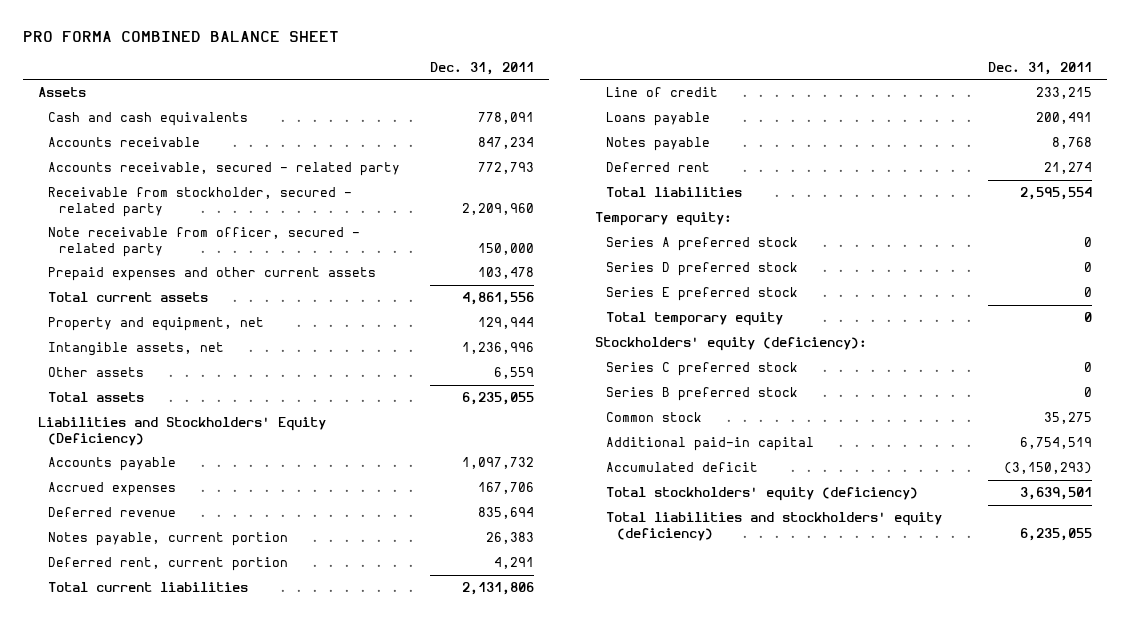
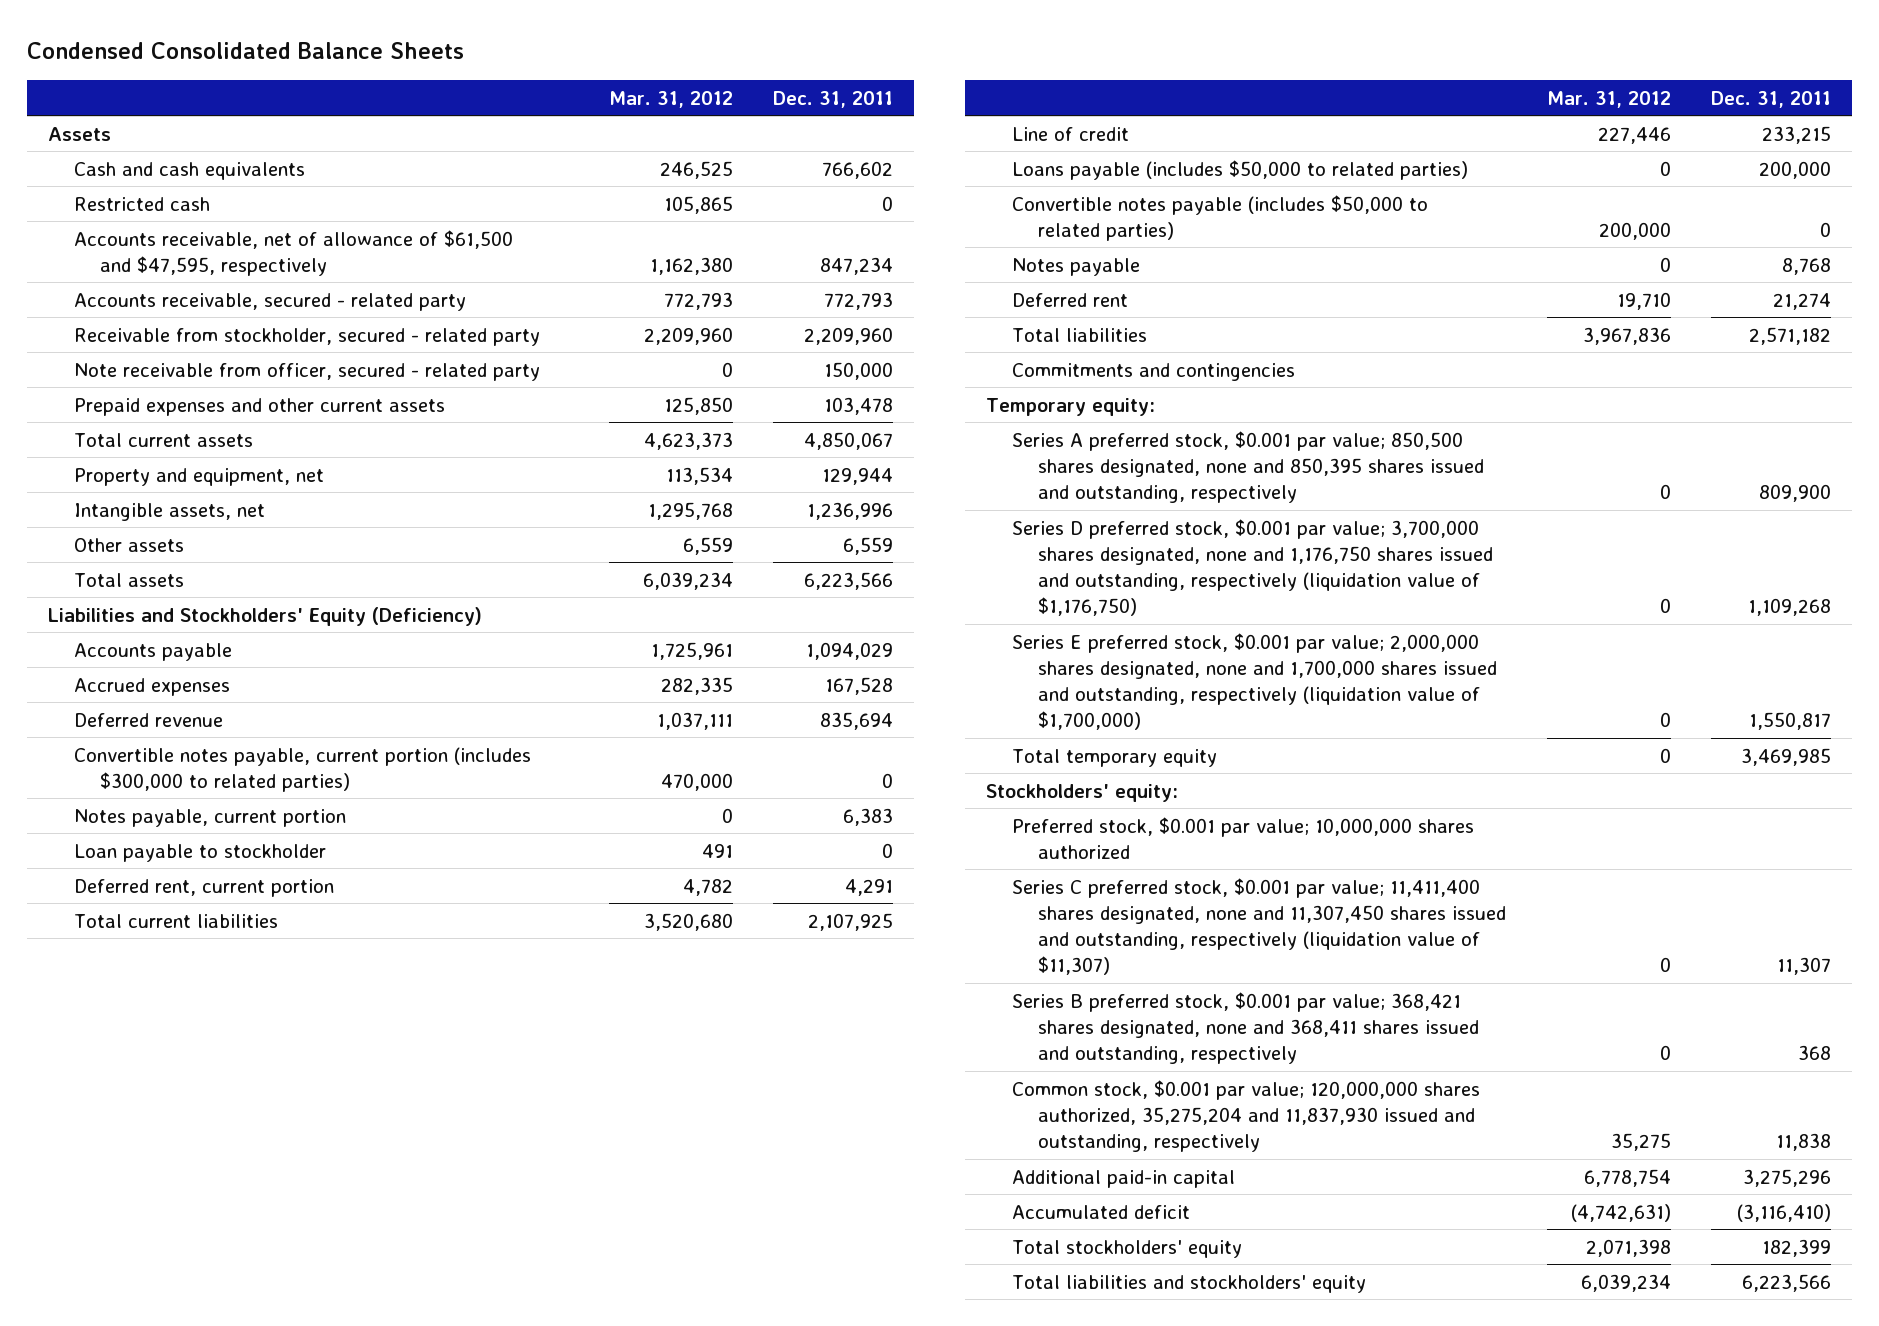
[22,31,339,43] PRO FORMA COMBINED BALANCE SHEET -> [27,42,465,60] Condensed Consolidated Balance Sheets
none -> [608,90,733,108] Mar. 31, 2012
[478,112,535,125] 778,091 -> [822,160,894,179] 766,602
none -> [73,196,210,211] Restricted cash
[48,137,201,148] Accounts receivable -> [73,229,513,276] Accounts receivable, net of allowance of $61,500 and $47,595, respectively
[462,292,535,306] 4,861,556 -> [804,431,894,450] 4,850,067
[462,392,535,406] 6,235,055 -> [804,571,894,590] 6,223,566
[462,457,535,470] 1,097,732 -> [806,641,894,660] 1,094,029
[478,482,535,495] 167,706 -> [825,676,894,695] 167,528
none -> [73,746,531,792] Convertible notes payable, current portion (includes $300,000 to related parties)
[486,532,535,545] 26,383 -> [843,807,894,826] 6,383
none -> [73,843,326,862] Loan payable to stockholder
[462,582,535,596] 2,131,806 -> [808,912,894,931] 2,107,925
[605,112,710,127] Loans payable -> [1011,159,1468,180] Loans payable (includes $50,000 to related parties)
[1035,112,1092,125] 200,491 -> [1759,160,1832,179] 200,000
none -> [1011,194,1428,241] Convertible notes payable (includes $50,000 to related parties)
[1019,187,1092,201] 2,595,554 -> [1749,326,1832,345] 2,571,182
none -> [1011,362,1295,381] Commitments and contingencies
[605,262,798,277] Series D preferred stock -> none
[605,287,798,302] Series E preferred stock -> none
[605,362,798,377] Series C preferred stock -> none
[605,412,702,423] Common stock -> none
[605,237,798,252] Series A preferred stock -> [1011,430,1485,504] Series A preferred stock, $0.001 par value; 850,500 shares designated, none and 850,395 shares issued and outstanding, respectively
[1083,237,1092,248] 0 -> [1759,484,1832,503] 809,900
none -> [1011,518,1494,617] Series D preferred stock, $0.001 par value; 3,700,000 shares designated, none and 1,176,750 shares issued and outstanding, respectively (liquidation value of $1,176,750)
none -> [1011,632,1498,731] Series E preferred stock, $0.001 par value; 2,000,000 shares designated, none and 1,700,000 shares issued and outstanding, respectively (liquidation value of $1,700,000)
[1083,312,1092,323] 0 -> [1741,747,1832,766] 3,469,985
[595,337,868,352] Stockholders' equity (deficiency): -> [985,783,1178,802] Stockholders' equity:
none -> [1011,816,1474,859] Preferred stock, $0.001 par value; 10,000,000 shares authorized
none -> [1011,877,1507,976] Series C preferred stock, $0.001 par value; 11,411,400 shares designated, none and 11,307,450 shares issued and outstanding, respectively (liquidation value of $11,307)
[605,387,798,402] Series B preferred stock -> [1011,991,1480,1065] Series B preferred stock, $0.001 par value; 368,421 shares designated, none and 368,411 shares issued and outstanding, respectively
[1083,387,1092,398] 0 -> [1798,1045,1832,1061] 368
none -> [1011,1079,1480,1153] Common stock, $0.001 par value; 120,000,000 shares authorized, 35,275,204 and 11,837,930 issued and outstanding, respectively
[1019,437,1092,450] 6,754,519 -> [1743,1168,1832,1187] 3,275,296
[1003,462,1092,475] (3,150,293) -> [1737,1203,1832,1222] (3,116,410)
[605,487,918,502] Total stockholders' equity (deficiency) -> [1011,1239,1242,1258] Total stockholders' equity
[1019,487,1092,501] 3,639,501 -> [1762,1238,1832,1257] 182,399
[605,512,942,541] Total liabilities and stockholders' equity (deficiency) -> [1011,1274,1366,1293] Total liabilities and stockholders' equity
[1019,527,1092,541] 6,235,055 -> [1742,1273,1832,1292] 6,223,566

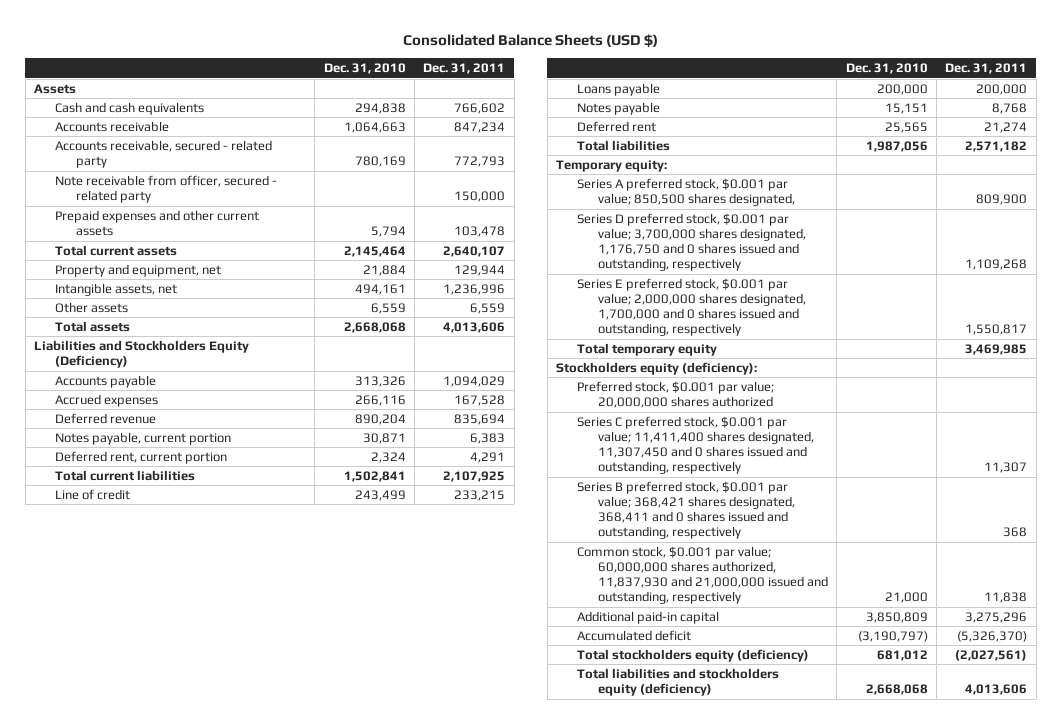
[27,42,465,60] Condensed Consolidated Balance Sheets -> [402,34,658,49] Consolidated Balance Sheets (USD $)
[608,90,733,108] Mar. 31, 2012 -> none
none -> [323,63,406,75] Dec. 31, 2010
[73,196,210,211] Restricted cash -> none
[73,229,513,276] Accounts receivable, net of allowance of $61,500 and $47,595, respectively -> [54,120,169,132] Accounts receivable
[73,327,540,346] Receivable from stockholder, secured - related party -> none
[804,431,894,450] 4,850,067 -> [443,245,506,257] 2,640,107
[804,571,894,590] 6,223,566 -> [443,321,506,333] 4,013,606
[47,606,482,626] Liabilities and Stockholders' Equity (Deficiency) -> [33,339,249,369] Liabilities and Stockholders Equity (Deficiency)
[73,746,531,792] Convertible notes payable, current portion (includes $300,000 to related parties) -> none
[73,843,326,862] Loan payable to stockholder -> none
[1011,194,1428,241] Convertible notes payable (includes $50,000 to related parties) -> none
[1011,159,1468,180] Loans payable (includes $50,000 to related parties) -> [576,82,660,96] Loans payable
[1011,362,1295,381] Commitments and contingencies -> none
[1011,430,1485,504] Series A preferred stock, $0.001 par value; 850,500 shares designated, none and 850,395 shares issued and outstanding, respectively -> [576,177,795,207] Series A preferred stock, $0.001 par value; 850,500 shares designated,
[1011,518,1494,617] Series D preferred stock, $0.001 par value; 3,700,000 shares designated, none and 1,176,750 shares issued and outstanding, respectively (liquidation value of $1,176,750) -> [576,212,806,272] Series D preferred stock, $0.001 par value; 3,700,000 shares designated, 1,176,750 and 0 shares issued and outstanding, respectively
[1011,632,1498,731] Series E preferred stock, $0.001 par value; 2,000,000 shares designated, none and 1,700,000 shares issued and outstanding, respectively (liquidation value of $1,700,000) -> [576,277,806,337] Series E preferred stock, $0.001 par value; 2,000,000 shares designated, 1,700,000 and 0 shares issued and outstanding, respectively
[985,783,1178,802] Stockholders' equity: -> [555,361,757,375] Stockholders equity (deficiency):
[1011,816,1474,859] Preferred stock, $0.001 par value; 10,000,000 shares authorized -> [576,380,774,409] Preferred stock, $0.001 par value; 20,000,000 shares authorized
[1011,877,1507,976] Series C preferred stock, $0.001 par value; 11,411,400 shares designated, none and 11,307,450 shares issued and outstanding, respectively (liquidation value of $11,307) -> [576,415,814,475] Series C preferred stock, $0.001 par value; 11,411,400 shares designated, 11,307,450 and 0 shares issued and outstanding, respectively
[1011,991,1480,1065] Series B preferred stock, $0.001 par value; 368,421 shares designated, none and 368,411 shares issued and outstanding, respectively -> [576,480,795,540] Series B preferred stock, $0.001 par value; 368,421 shares designated, 368,411 and 0 shares issued and outstanding, respectively
[1011,1079,1480,1153] Common stock, $0.001 par value; 120,000,000 shares authorized, 35,275,204 and 11,837,930 issued and outstanding, respectively -> [576,545,828,605] Common stock, $0.001 par value; 60,000,000 shares authorized, 11,837,930 and 21,000,000 issued and outstanding, respectively
[1737,1203,1832,1222] (3,116,410) -> [957,630,1028,642] (5,326,370)
[1011,1239,1242,1258] Total stockholders' equity -> [576,648,809,662] Total stockholders equity (deficiency)
[1762,1238,1832,1257] 182,399 -> [955,649,1028,661] (2,027,561)
[1011,1274,1366,1293] Total liabilities and stockholders' equity -> [576,667,779,697] Total liabilities and stockholders equity (deficiency)
[1742,1273,1832,1292] 6,223,566 -> [965,684,1028,696] 4,013,606

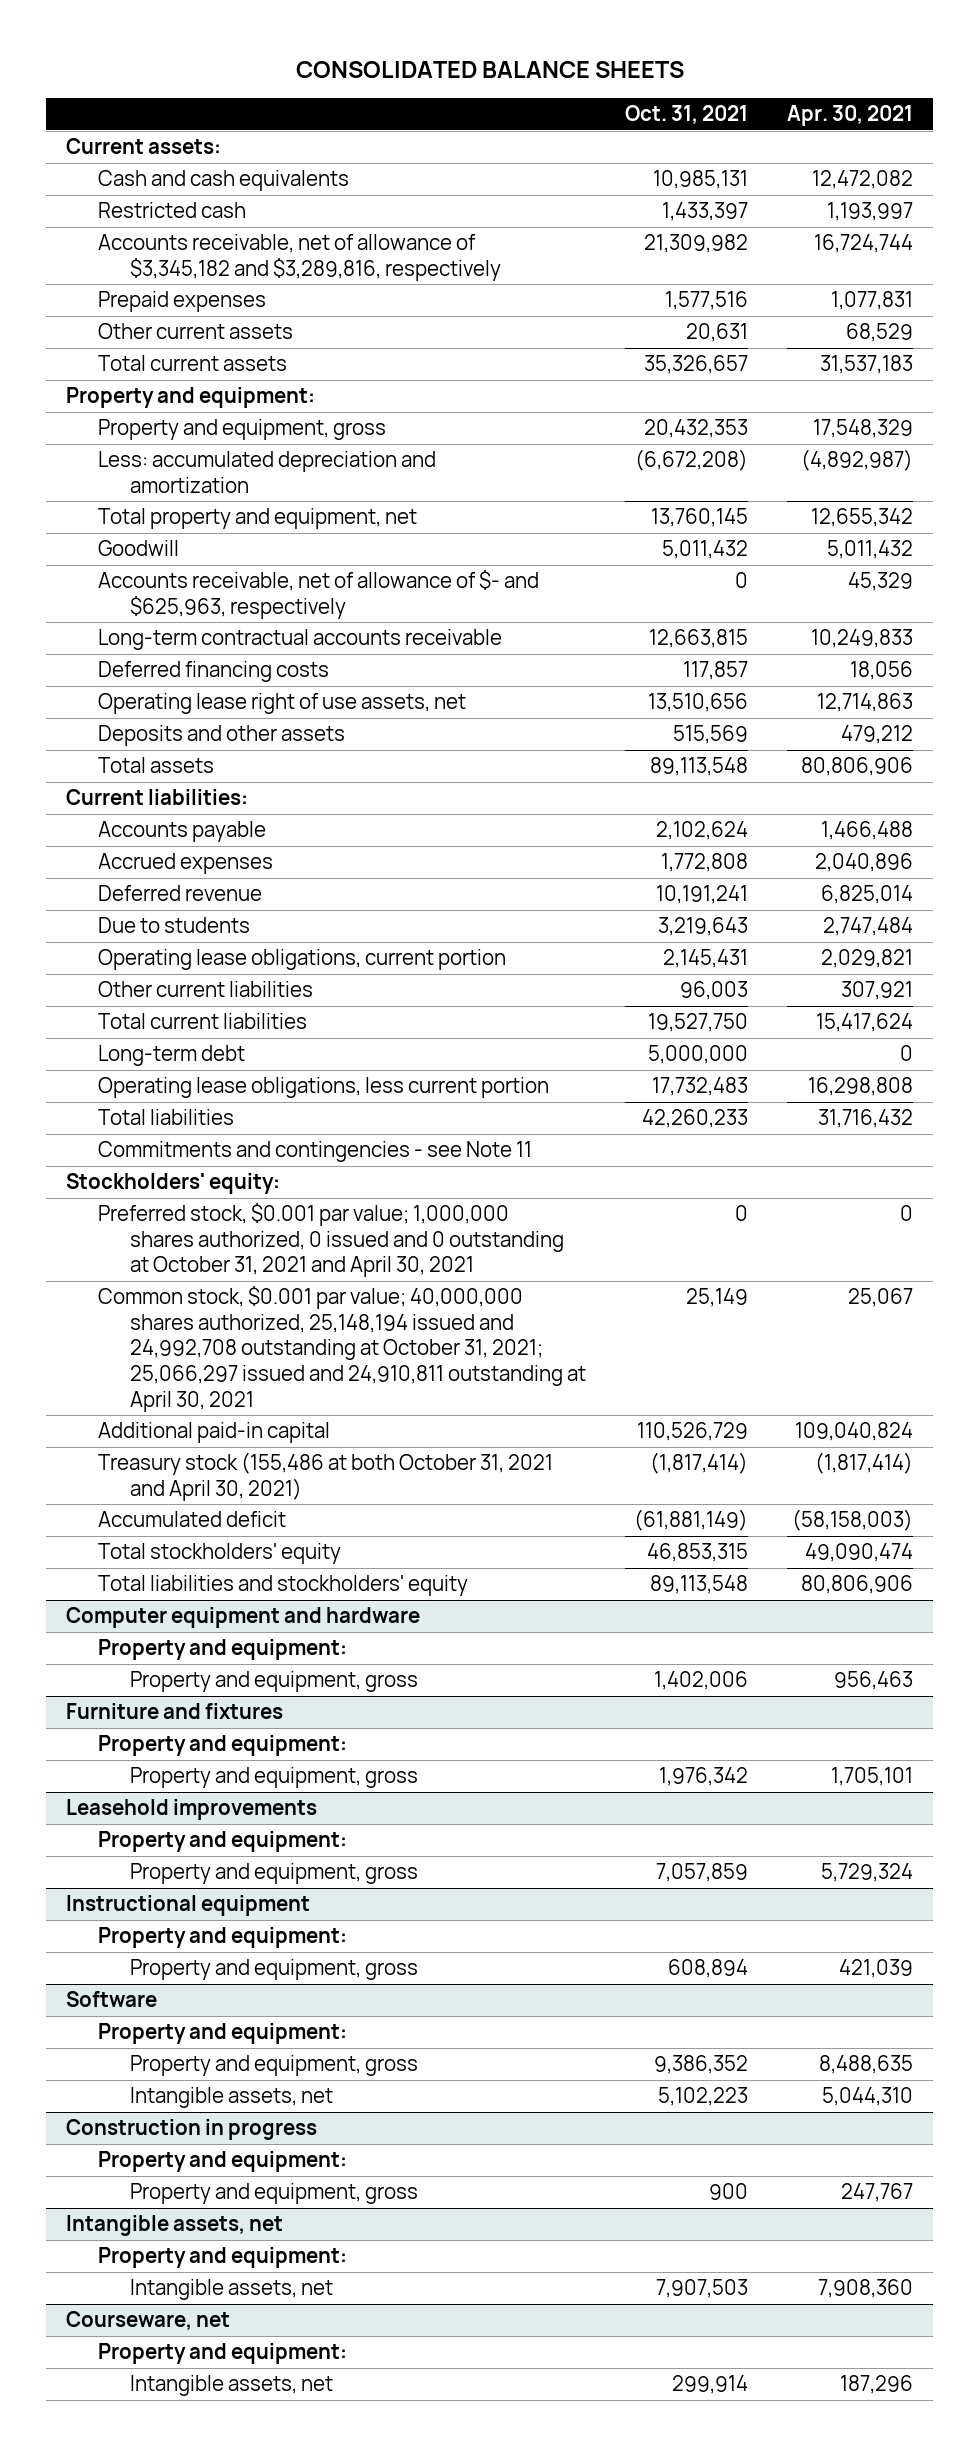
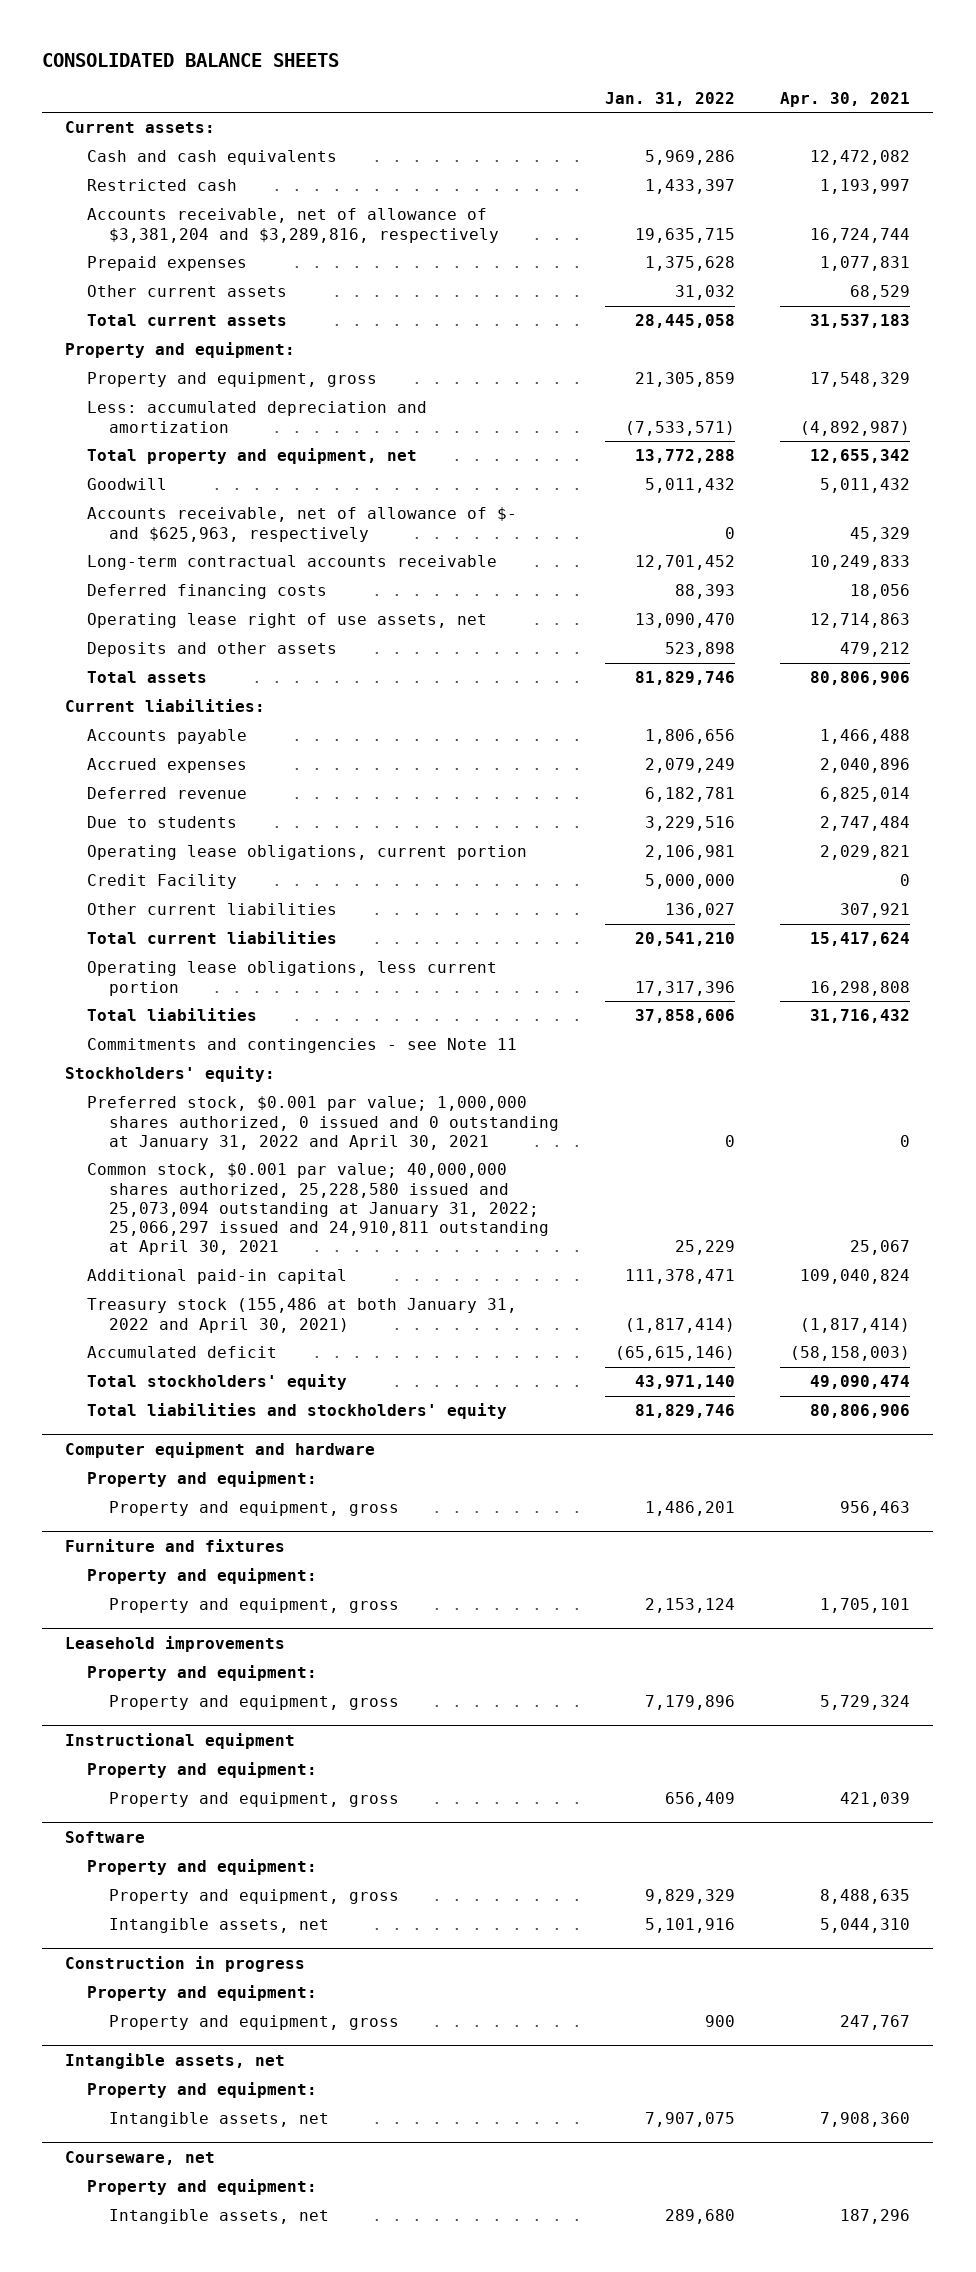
[625,105,749,125] Oct. 31, 2021 -> none
none -> [604,91,735,106] Jan. 31, 2022
[97,234,501,281] Accounts receivable, net of allowance of $3,345,182 and $3,289,816, respectively -> [87,208,500,243] Accounts receivable, net of allowance of $3,381,204 and $3,289,816, respectively
none -> [87,874,238,890] Credit Facility
[97,1045,245,1067] Long-term debt -> none
[97,1203,564,1278] Preferred stock, $0.001 par value; 1,000,000 shares authorized, 0 issued and 0 outstanding at October 31, 2021 and April 30, 2021 -> [87,1096,560,1150] Preferred stock, $0.001 par value; 1,000,000 shares authorized, 0 issued and 0 outstanding at January 31, 2022 and April 30, 2021
[97,1286,586,1412] Common stock, $0.001 par value; 40,000,000 shares authorized, 25,148,194 issued and 24,992,708 outstanding at October 31, 2021; 25,066,297 issued and 24,910,811 outstanding at April 30, 2021 -> [87,1163,550,1256] Common stock, $0.001 par value; 40,000,000 shares authorized, 25,228,580 issued and 25,073,094 outstanding at January 31, 2022; 25,066,297 issued and 24,910,811 outstanding at April 30, 2021
[97,1452,553,1501] Treasury stock (155,486 at both October 31, 2021 and April 30, 2021) -> [87,1298,518,1333] Treasury stock (155,486 at both January 31, 2022 and April 30, 2021)

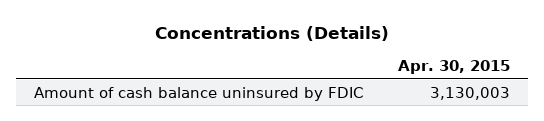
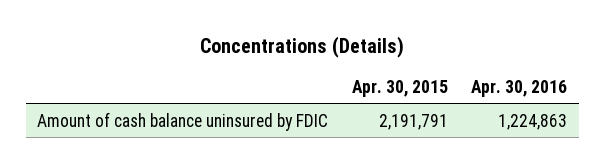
none -> [471,79,568,97] Apr. 30, 2016
[429,87,510,101] 3,130,003 -> [378,113,448,130] 2,191,791

